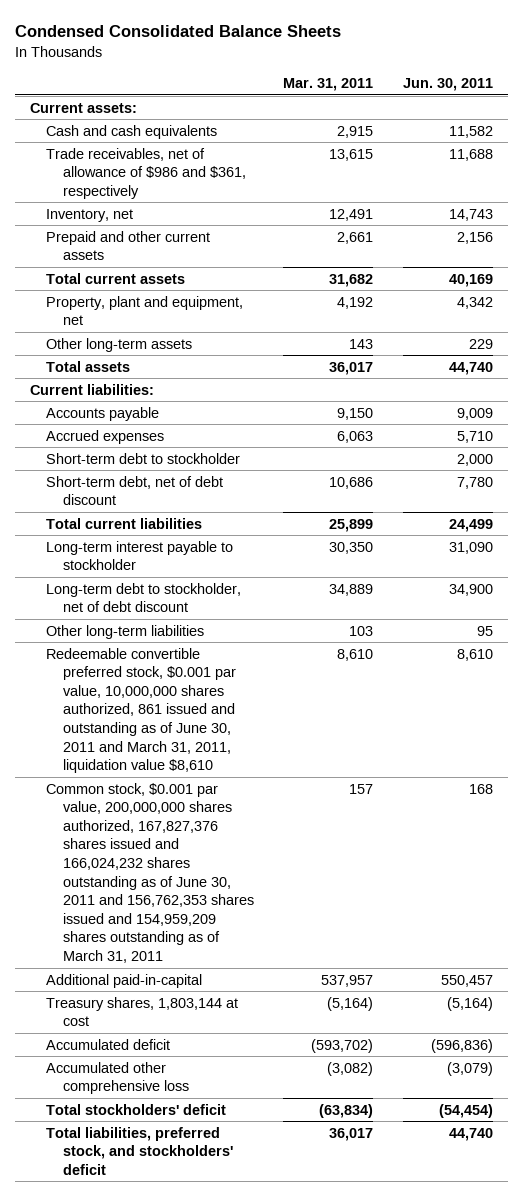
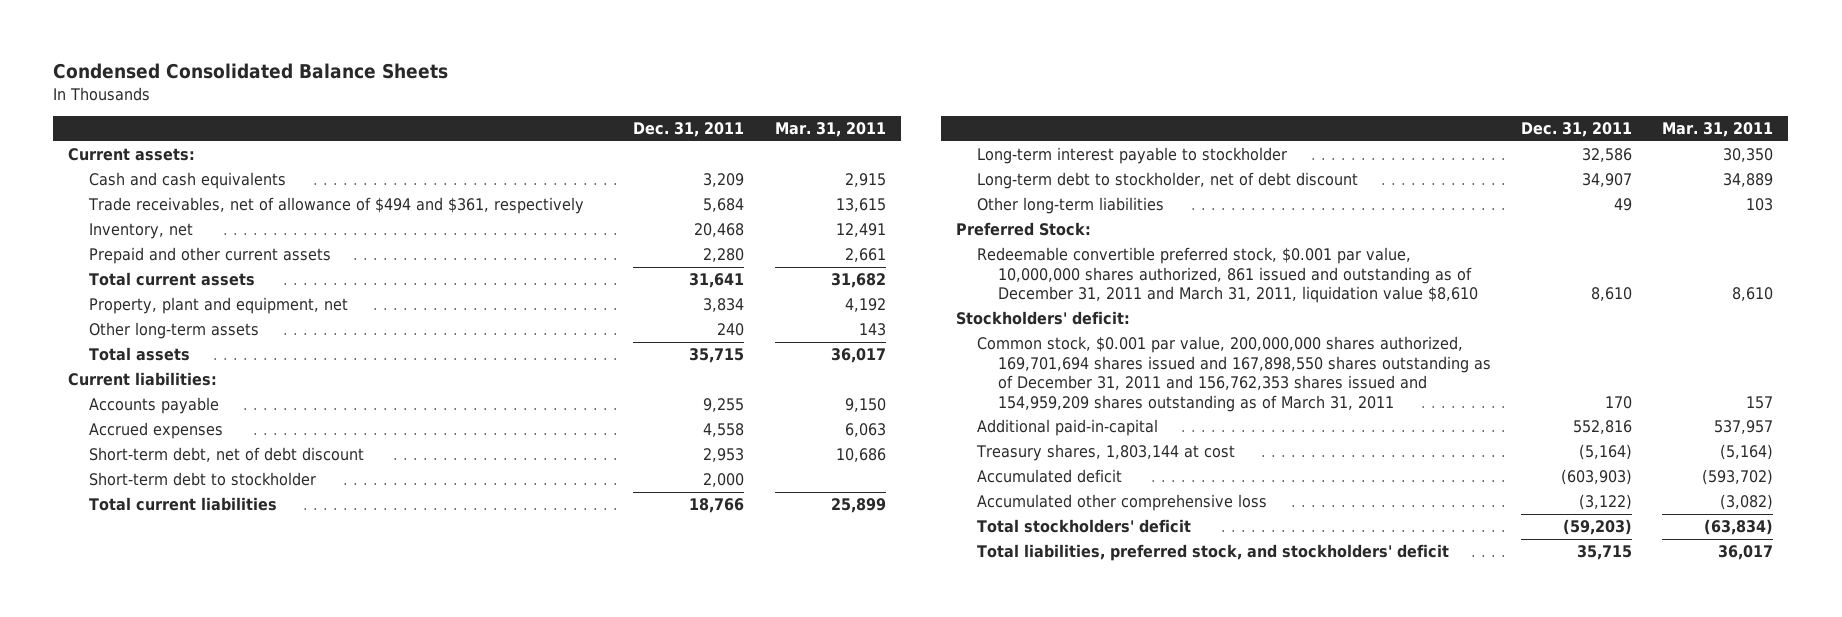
[403,78,494,92] Jun. 30, 2011 -> none
none -> [633,122,745,138] Dec. 31, 2011
[46,147,246,199] Trade receivables, net of allowance of $986 and $361, respectively -> [88,197,585,215] Trade receivables, net of allowance of $494 and $361, respectively
[46,452,241,464] Short-term debt to stockholder -> [89,472,317,487] Short-term debt to stockholder
none -> [955,222,1091,237] Preferred Stock:
[46,647,236,774] Redeemable convertible preferred stock, $0.001 par value, 10,000,000 shares authorized, 861 issued and outstanding as of June 30, 2011 and March 31, 2011, liquidation value $8,610 -> [976,247,1478,304] Redeemable convertible preferred stock, $0.001 par value, 10,000,000 shares authorized, 861 issued and outstanding as of December 31, 2011 and March 31, 2011, liquidation value $8,610
none -> [955,311,1130,326] Stockholders' deficit:
[46,782,254,964] Common stock, $0.001 par value, 200,000,000 shares authorized, 167,827,376 shares issued and 166,024,232 shares outstanding as of June 30, 2011 and 156,762,353 shares issued and 154,959,209 shares outstanding as of March 31, 2011 -> [976,336,1491,412] Common stock, $0.001 par value, 200,000,000 shares authorized, 169,701,694 shares issued and 167,898,550 shares outstanding as of December 31, 2011 and 156,762,353 shares issued and 154,959,209 shares outstanding as of March 31, 2011

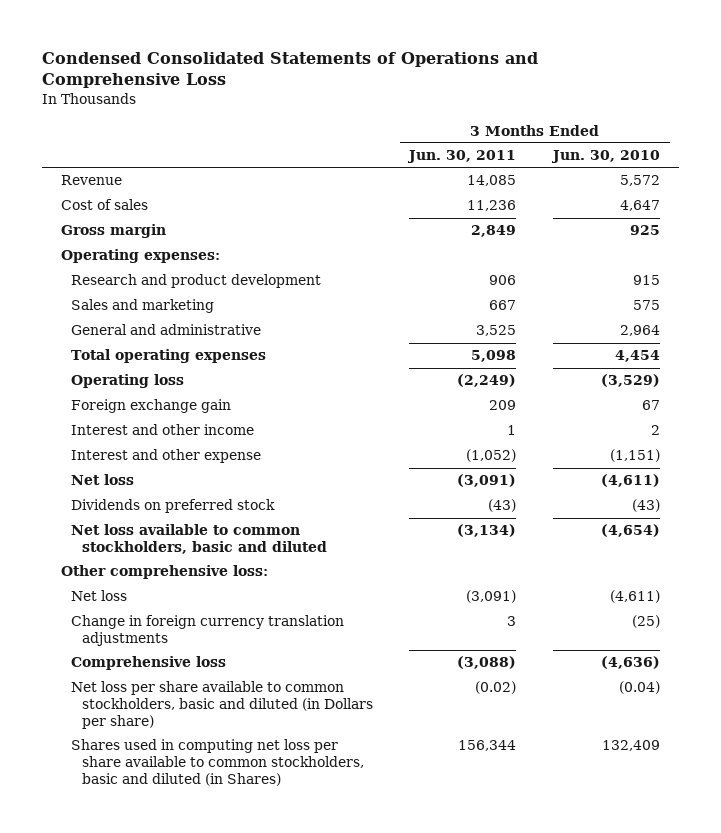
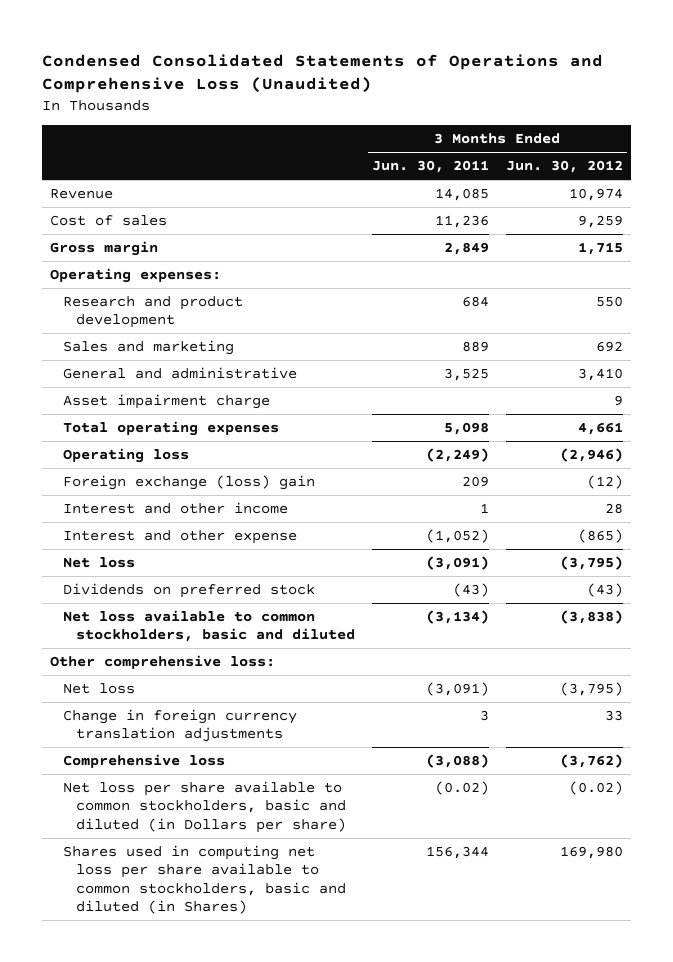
[42,51,539,89] Condensed Consolidated Statements of Operations and Comprehensive Loss -> [42,53,604,94] Condensed Consolidated Statements of Operations and Comprehensive Loss (Unaudited)
[551,150,661,164] Jun. 30, 2010 -> none
none -> [505,160,623,174] Jun. 30, 2012
[489,275,517,286] 906 -> [461,296,489,308] 684
[489,300,517,311] 667 -> [461,341,489,353] 889
none -> [63,394,271,410] Asset impairment charge
[71,399,232,414] Foreign exchange gain -> [63,475,316,491] Foreign exchange (loss) gain

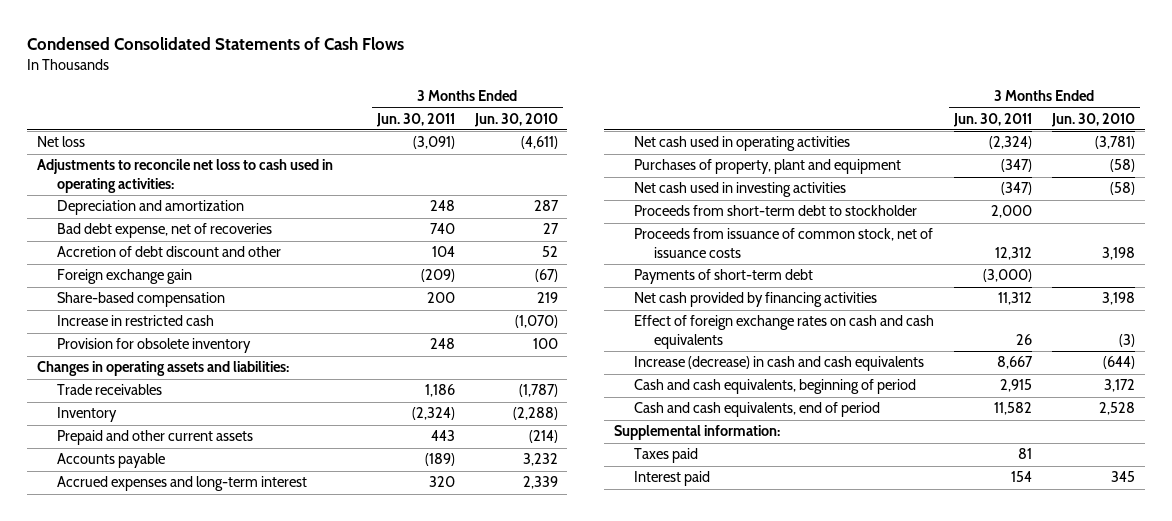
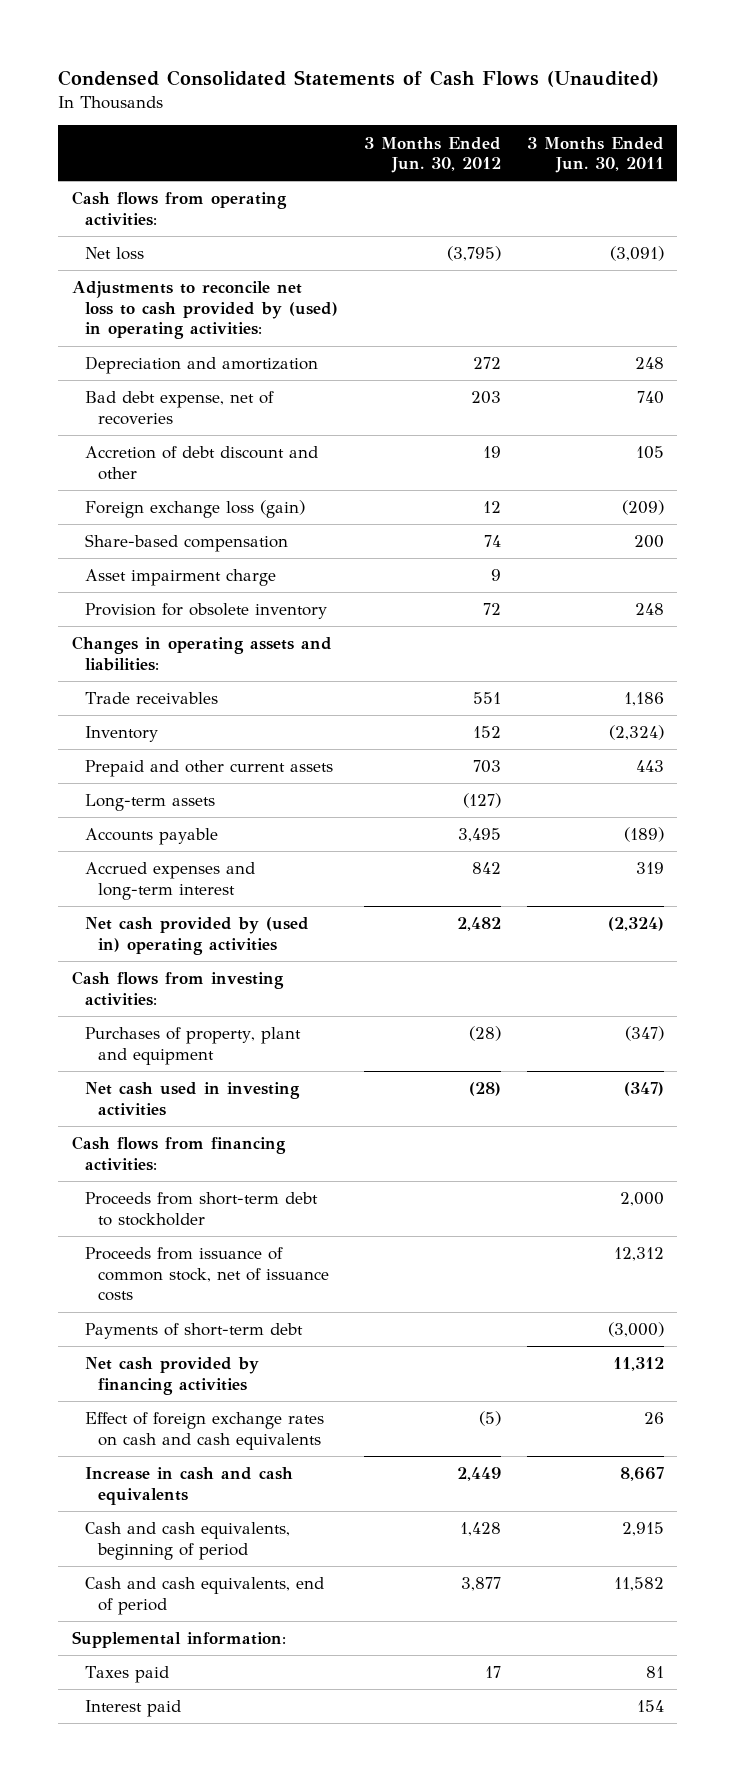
[27,37,405,51] Condensed Consolidated Statements of Cash Flows -> [58,70,660,88] Condensed Consolidated Statements of Cash Flows (Unaudited)
[473,112,558,127] Jun. 30, 2010 -> none
none -> [363,136,501,174] 3 Months Ended Jun. 30, 2012
none -> [71,191,287,226] Cash flows from operating activities:
[37,159,334,193] Adjustments to reconcile net loss to cash used in operating activities: -> [71,281,338,340] Adjustments to reconcile net loss to cash provided by (used) in operating activities:
[431,246,455,258] 104 -> [636,446,665,460] 105
[57,269,193,285] Foreign exchange gain -> [84,500,305,519] Foreign exchange loss (gain)
[57,315,215,327] Increase in restricted cash -> none
none -> [84,569,276,587] Asset impairment charge
none -> [84,794,215,812] Long-term assets
[428,476,455,488] 320 -> [636,862,665,875] 319
[634,136,851,152] Net cash used in operating activities -> [84,917,309,955] Net cash provided by (used in) operating activities
none -> [71,971,284,1006] Cash flows from investing activities:
none -> [71,1136,286,1171] Cash flows from financing activities:
[634,356,925,372] Increase (decrease) in cash and cash equivalents -> [84,1467,293,1505] Increase in cash and cash equivalents

